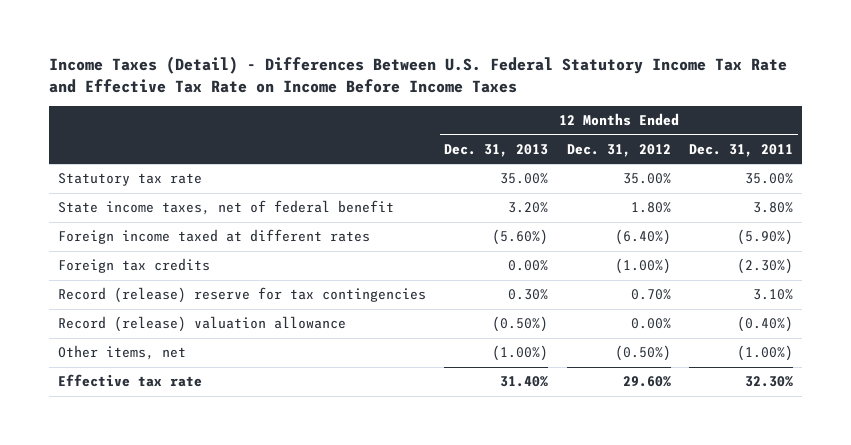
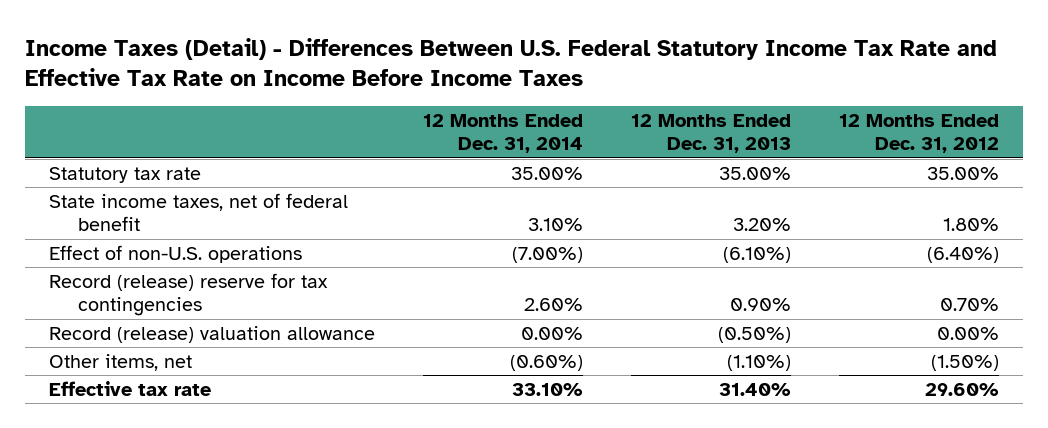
[688,143,793,157] Dec. 31, 2011 -> none
none -> [423,113,584,154] 12 Months Ended Dec. 31, 2014
[57,229,370,245] Foreign income taxed at different rates -> none
[57,258,210,274] Foreign tax credits -> none
none -> [49,244,303,263] Effect of non-U.S. operations
[508,289,549,301] 0.30% -> [729,298,791,312] 0.90%
[492,345,549,362] (1.00%) -> [726,354,791,371] (1.10%)
[614,345,671,362] (0.50%) -> [930,354,999,371] (1.50%)

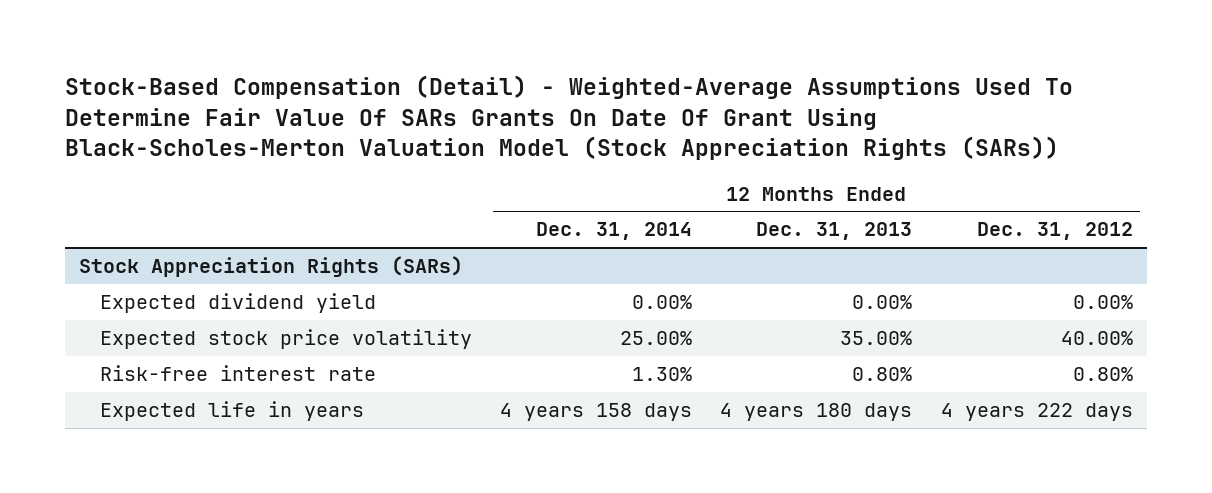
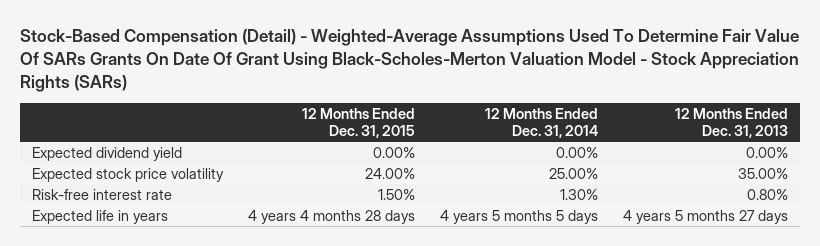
[65,75,1074,160] Stock-Based Compensation (Detail) - Weighted-Average Assumptions Used To Determine Fair Value Of SARs Grants On Date Of Grant Using Black-Scholes-Merton Valuation Model (Stock Appreciation Rights (SARs)) -> [19,29,799,93] Stock-Based Compensation (Detail) - Weighted-Average Assumptions Used To Determine Fair Value Of SARs Grants On Date Of Grant Using Black-Scholes-Merton Valuation Model - Stock Appreciation Rights (SARs)
[976,222,1133,241] Dec. 31, 2012 -> none
none -> [301,107,415,138] 12 Months Ended Dec. 31, 2015
[79,256,464,278] Stock Appreciation Rights (SARs) -> none
[500,403,693,422] 4 years 158 days -> [439,210,598,225] 4 years 5 months 5 days
[720,403,913,422] 4 years 180 days -> [622,210,788,225] 4 years 5 months 27 days

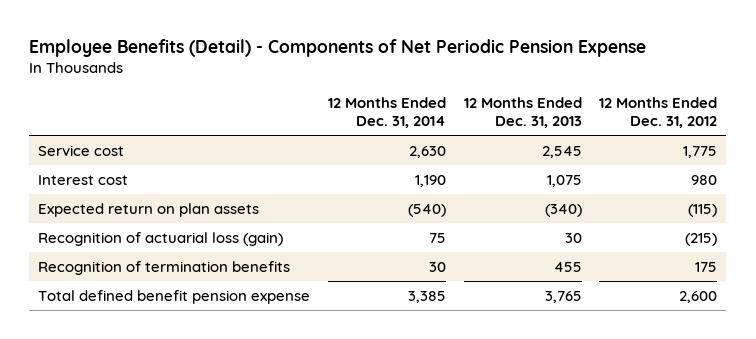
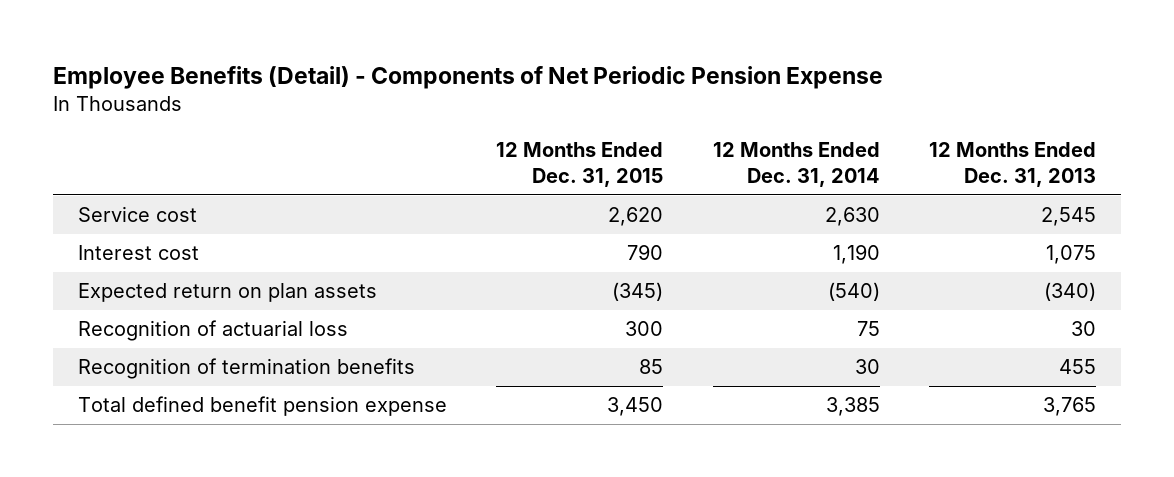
[599,97,718,129] 12 Months Ended Dec. 31, 2012 -> none
none -> [496,142,664,187] 12 Months Ended Dec. 31, 2015
[38,231,284,246] Recognition of actuarial loss (gain) -> [78,320,349,342] Recognition of actuarial loss

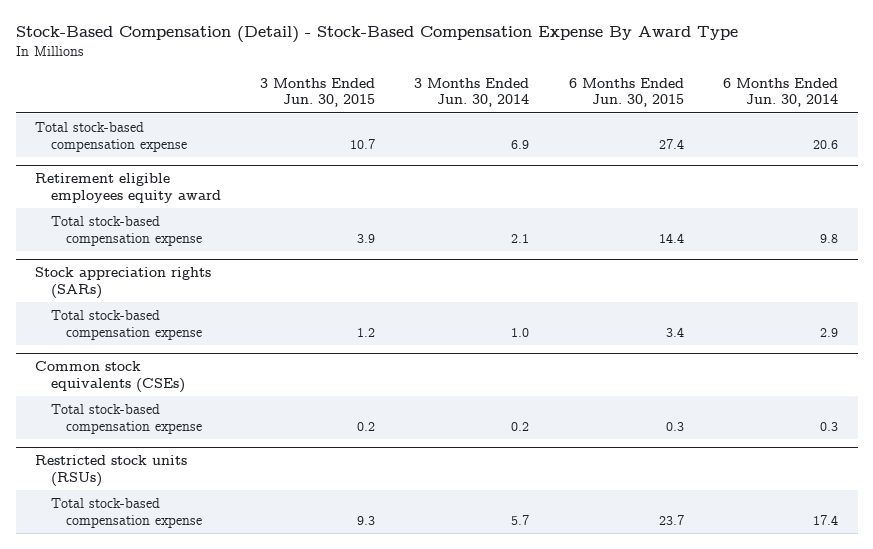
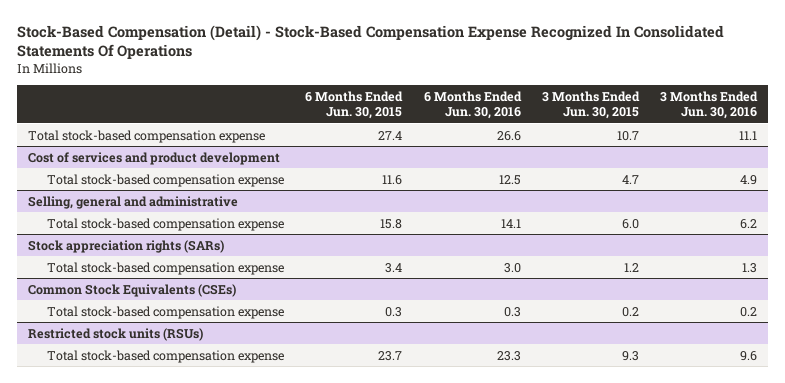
[15,26,738,44] Stock-Based Compensation (Detail) - Stock-Based Compensation Expense By Award Type -> [17,24,725,59] Stock-Based Compensation (Detail) - Stock-Based Compensation Expense Recognized In Consolidated Statements Of Operations
[414,77,530,108] 3 Months Ended Jun. 30, 2014 -> none
[723,77,839,108] 6 Months Ended Jun. 30, 2014 -> none
none -> [423,90,522,120] 6 Months Ended Jun. 30, 2016
none -> [660,90,759,120] 3 Months Ended Jun. 30, 2016
[35,173,221,204] Retirement eligible employees equity award -> none
none -> [27,151,280,165] Cost of services and product development
[356,233,375,243] 3.9 -> [621,174,639,184] 4.7
[658,232,684,243] 14.4 -> [382,174,403,185] 11.6
none -> [27,195,238,209] Selling, general and administrative
none -> [46,217,284,231] Total stock-based compensation expense
[35,361,185,394] Common stock equivalents (CSEs) -> [27,283,236,297] Common Stock Equivalents (CSEs)

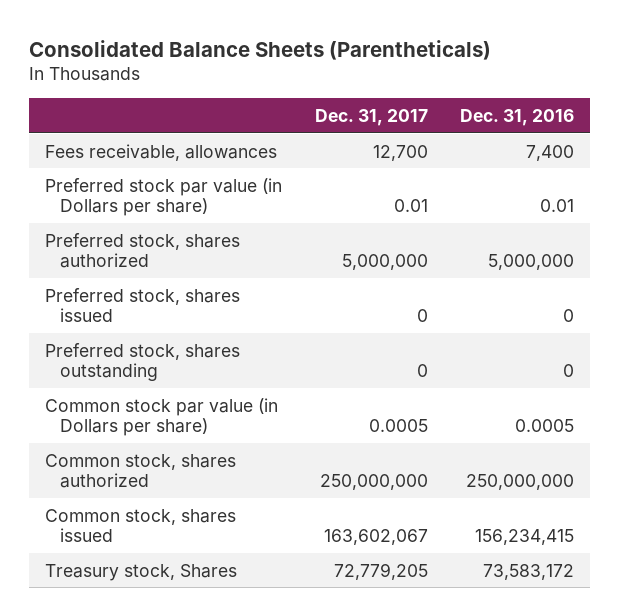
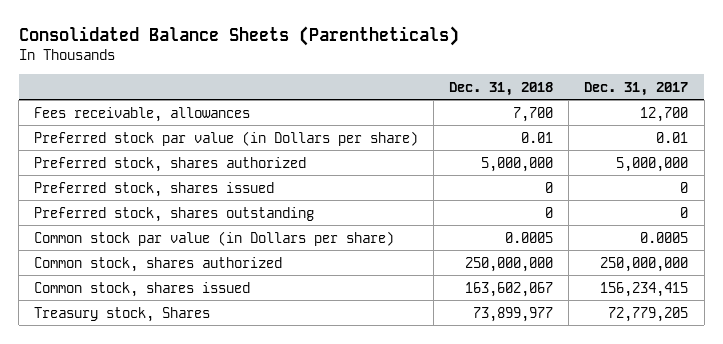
[459,108,574,126] Dec. 31, 2016 -> none
none -> [449,81,554,96] Dec. 31, 2018
[323,529,428,546] 163,602,067 -> [600,281,689,297] 156,234,415

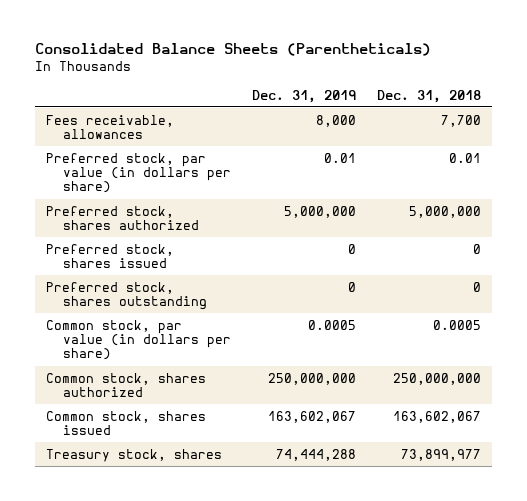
[584,81,689,96] Dec. 31, 2017 -> none
none -> [252,89,357,103] Dec. 31, 2019
[34,130,419,146] Preferred stock par value (in Dollars per share) -> [45,152,232,194] Preferred stock, par value (in dollars per share)
[34,230,395,246] Common stock par value (in Dollars per share) -> [45,319,232,361] Common stock, par value (in dollars per share)
[34,306,211,322] Treasury stock, Shares -> [45,448,222,462] Treasury stock, shares

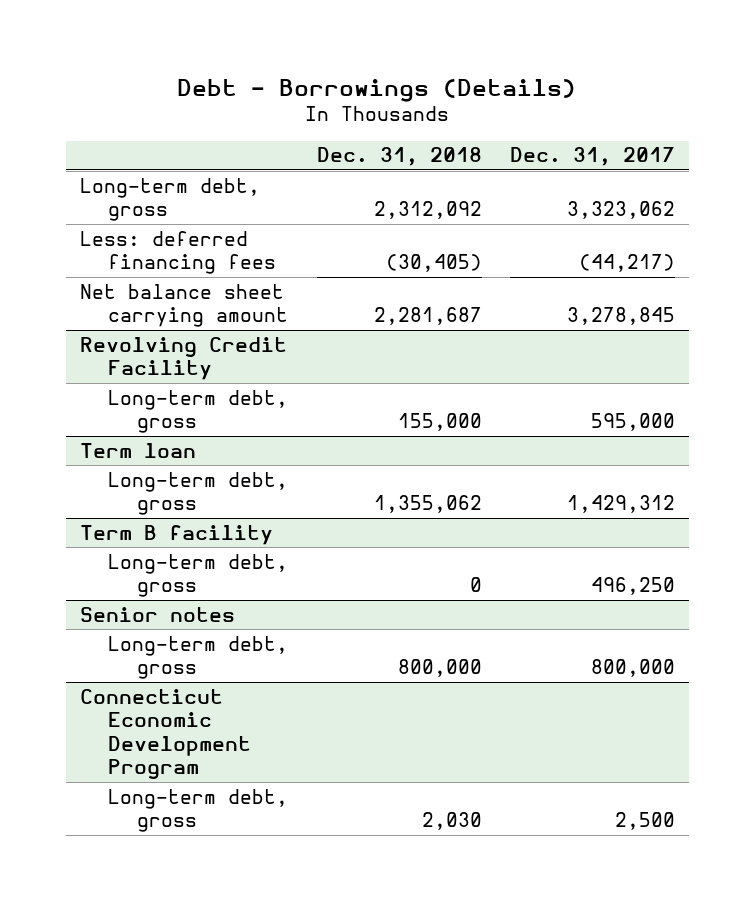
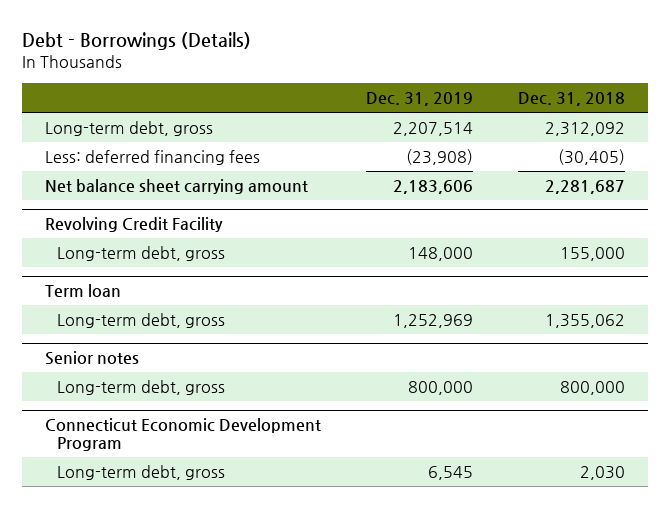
[509,147,675,167] Dec. 31, 2017 -> none
none -> [366,91,474,106] Dec. 31, 2019
[79,524,273,545] Term B facility -> none
[108,553,289,598] Long-term debt, gross -> none

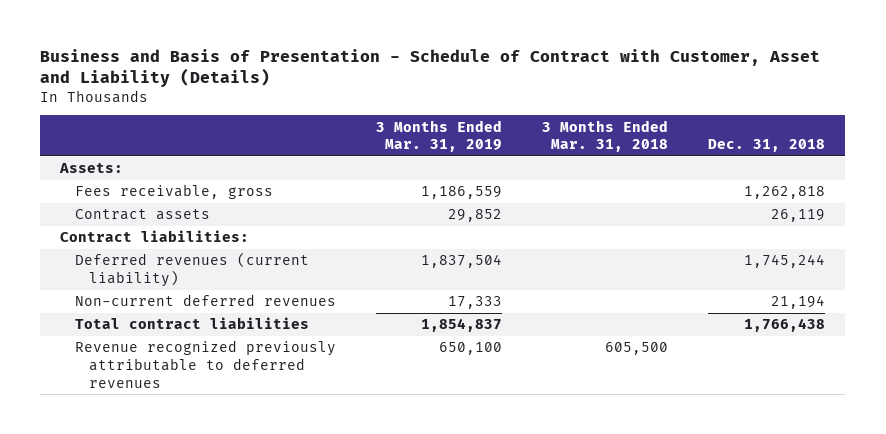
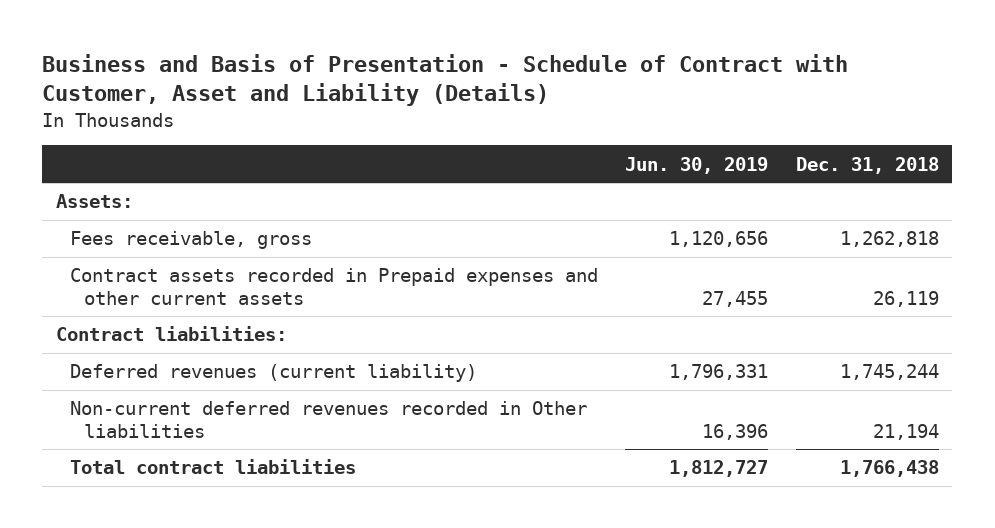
[376,119,503,153] 3 Months Ended Mar. 31, 2019 -> none
[542,119,669,153] 3 Months Ended Mar. 31, 2018 -> none
none -> [625,156,769,174] Jun. 30, 2019
[74,209,210,221] Contract assets -> [70,268,599,305] Contract assets recorded in Prepaid expenses and other current assets
[74,294,336,307] Non-current deferred revenues -> [70,401,588,438] Non-current deferred revenues recorded in Other liabilities
[74,340,336,388] Revenue recognized previously attributable to deferred revenues -> none

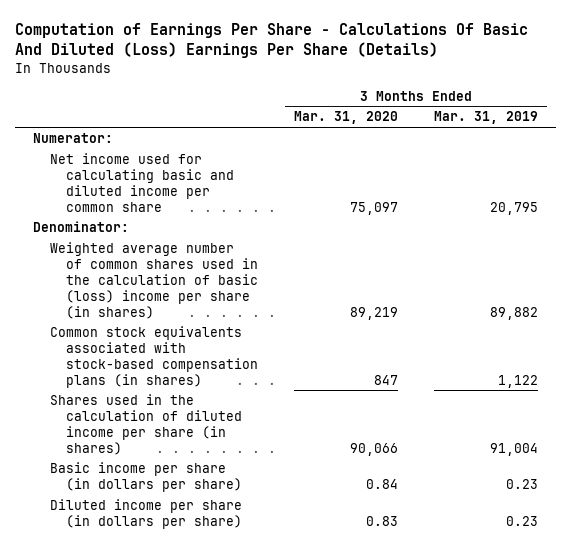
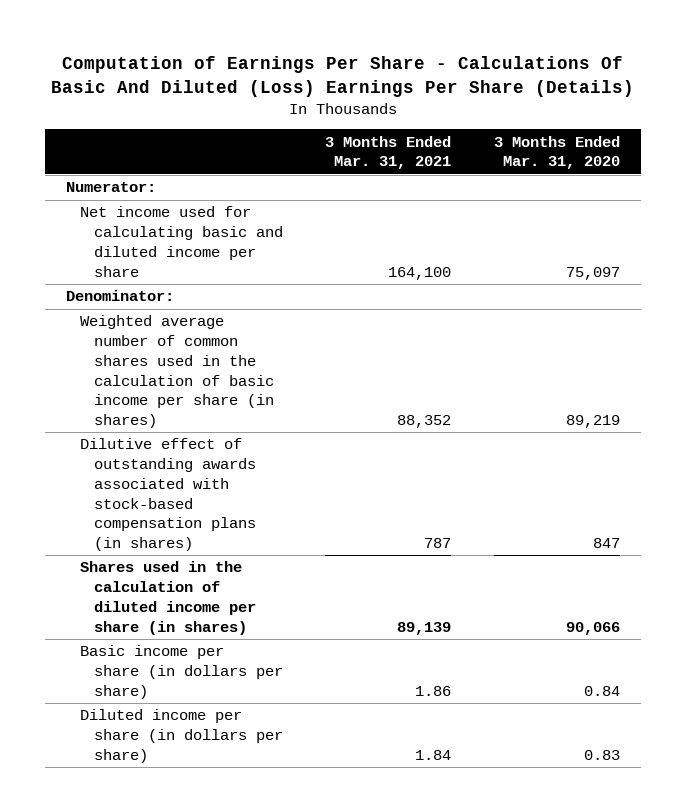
[433,111,538,125] Mar. 31, 2019 -> none
none -> [325,135,452,170] 3 Months Ended Mar. 31, 2021
[49,153,234,212] Net income used for calculating basic and diluted income per common share -> [80,206,283,277] Net income used for calculating basic and diluted income per share
[49,242,258,319] Weighted average number of common shares used in the calculation of basic (loss) income per share (in shares) -> [80,315,274,428] Weighted average number of common shares used in the calculation of basic income per share (in shares)
[49,326,258,388] Common stock equivalents associated with stock-based compensation plans (in shares) -> [80,438,256,551] Dilutive effect of outstanding awards associated with stock-based compensation plans (in shares)

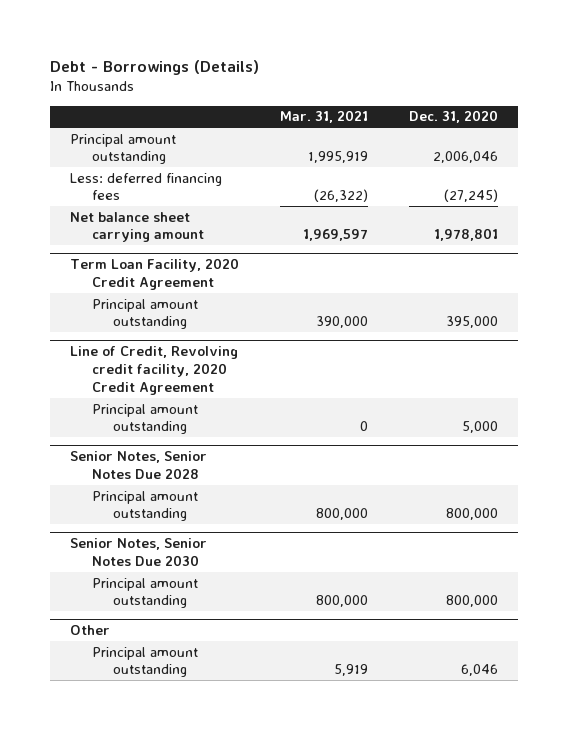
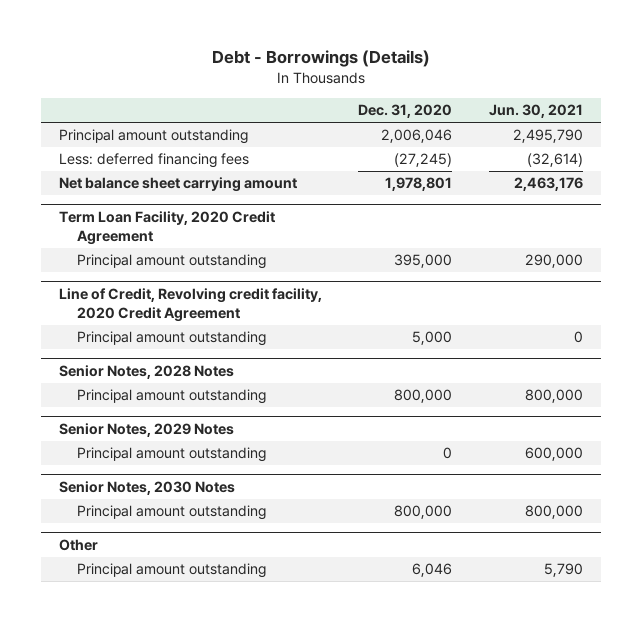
[279,110,368,124] Mar. 31, 2021 -> none
none -> [488,104,583,119] Jun. 30, 2021
[69,451,207,480] Senior Notes, Senior Notes Due 2028 -> [58,364,234,379] Senior Notes, 2028 Notes
none -> [58,422,234,437] Senior Notes, 2029 Notes
none -> [76,447,266,463] Principal amount outstanding
[69,538,207,567] Senior Notes, Senior Notes Due 2030 -> [58,480,235,495] Senior Notes, 2030 Notes

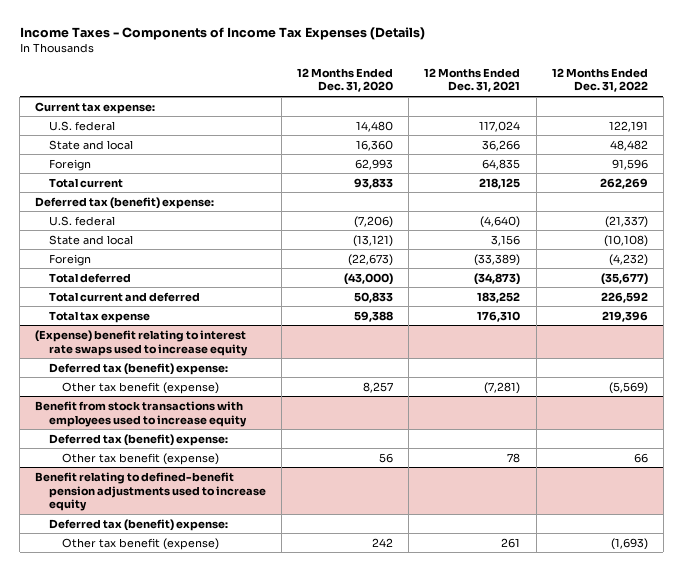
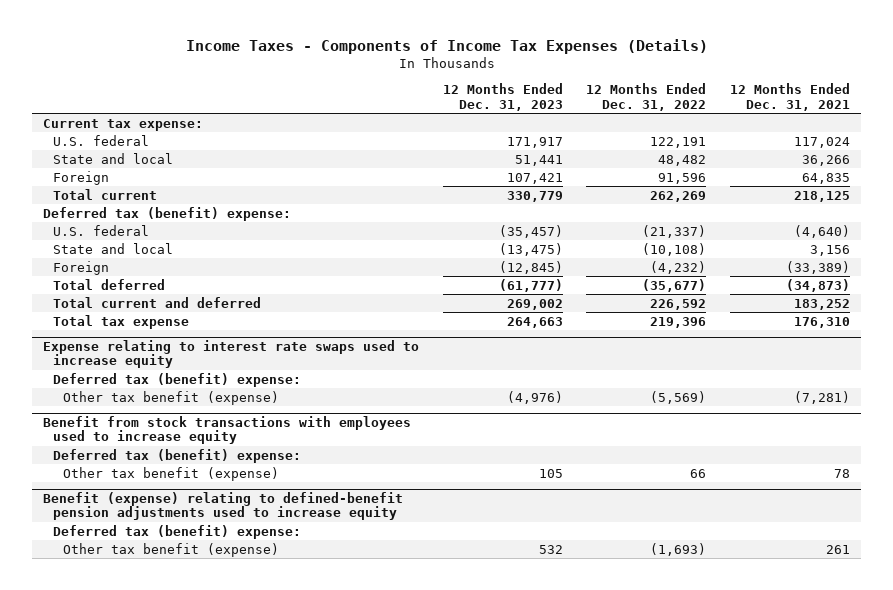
[297,67,394,93] 12 Months Ended Dec. 31, 2020 -> none
none -> [442,83,563,111] 12 Months Ended Dec. 31, 2023
[35,329,248,356] (Expense) benefit relating to interest rate swaps used to increase equity -> [43,339,420,369] Expense relating to interest rate swaps used to increase equity
[35,471,266,512] Benefit relating to defined-benefit pension adjustments used to increase equity -> [43,491,404,521] Benefit (expense) relating to defined-benefit pension adjustments used to increase equity

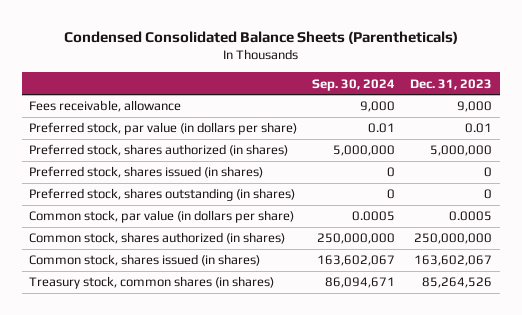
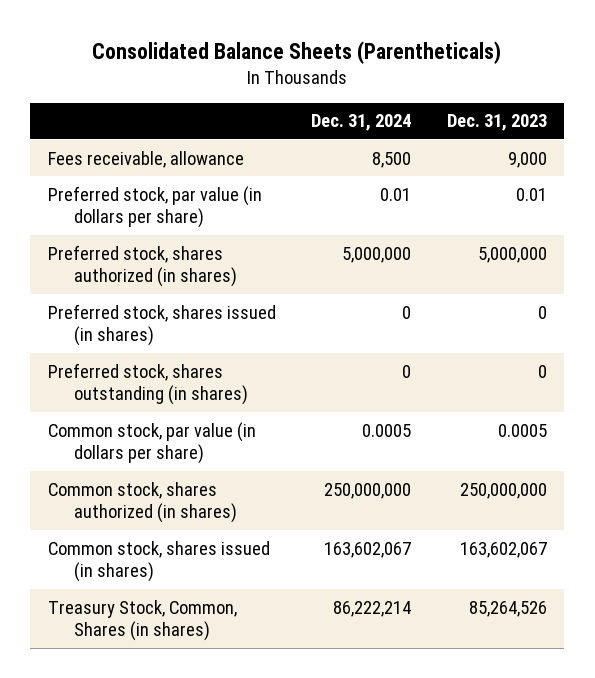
[63,31,458,45] Condensed Consolidated Balance Sheets (Parentheticals) -> [92,41,502,65] Consolidated Balance Sheets (Parentheticals)
[312,78,396,91] Sep. 30, 2024 -> none
none -> [311,114,412,132] Dec. 31, 2024
[29,276,275,290] Treasury stock, common shares (in shares) -> [47,599,237,642] Treasury Stock, Common, Shares (in shares)

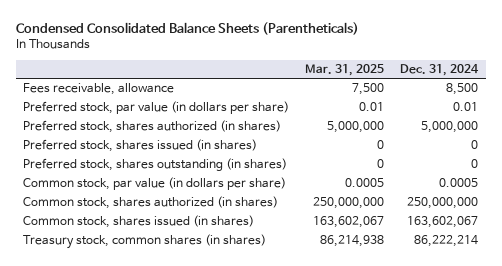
[92,41,502,65] Consolidated Balance Sheets (Parentheticals) -> [15,22,359,36] Condensed Consolidated Balance Sheets (Parentheticals)
[446,114,547,132] Dec. 31, 2023 -> none
none -> [305,64,385,77] Mar. 31, 2025
[47,599,237,642] Treasury Stock, Common, Shares (in shares) -> [23,234,267,250] Treasury stock, common shares (in shares)

